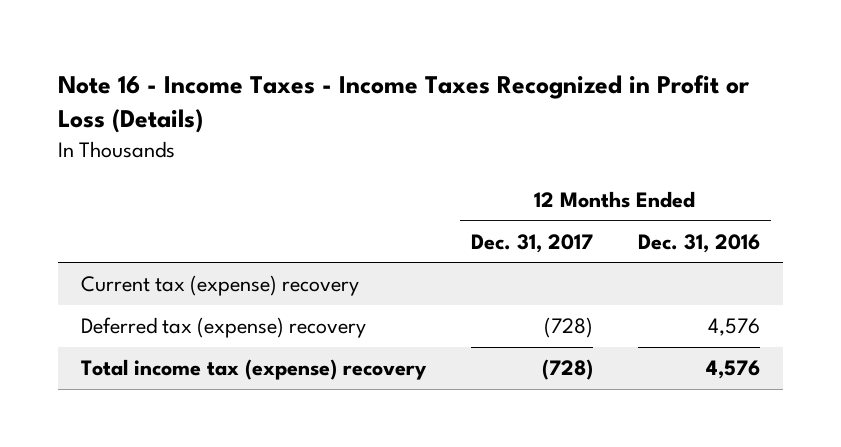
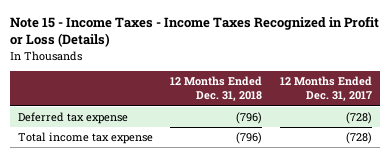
[58,74,751,134] Note 16 - Income Taxes - Income Taxes Recognized in Profit or Loss (Details) -> [9,16,379,48] Note 15 - Income Taxes - Income Taxes Recognized in Profit or Loss (Details)
[638,233,761,253] Dec. 31, 2016 -> none
none -> [170,75,263,102] 12 Months Ended Dec. 31, 2018
[80,275,359,297] Current tax (expense) recovery -> none
[80,317,366,339] Deferred tax (expense) recovery -> [18,112,129,125] Deferred tax expense
[80,359,427,381] Total income tax (expense) recovery -> [18,132,154,145] Total income tax expense

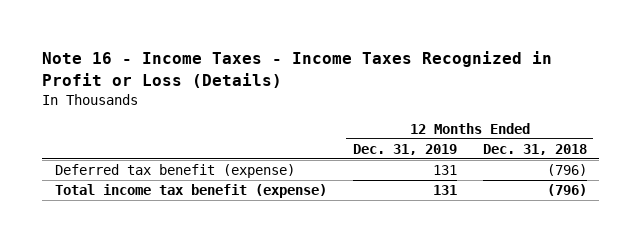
[9,16,379,48] Note 15 - Income Taxes - Income Taxes Recognized in Profit or Loss (Details) -> [42,50,553,88] Note 16 - Income Taxes - Income Taxes Recognized in Profit or Loss (Details)
[279,75,372,102] 12 Months Ended Dec. 31, 2017 -> none
none -> [352,143,457,155] Dec. 31, 2019
[18,112,129,125] Deferred tax expense -> [54,164,295,179] Deferred tax benefit (expense)
[18,132,154,145] Total income tax expense -> [54,184,327,199] Total income tax benefit (expense)

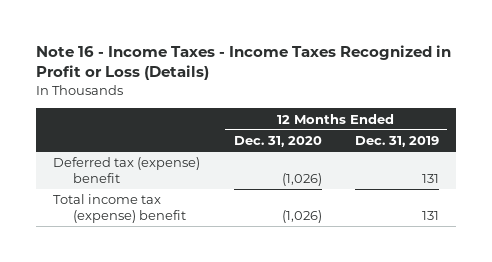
[482,143,587,155] Dec. 31, 2018 -> none
none -> [233,136,322,148] Dec. 31, 2020
[54,164,295,179] Deferred tax benefit (expense) -> [53,157,201,183] Deferred tax (expense) benefit
[54,184,327,199] Total income tax benefit (expense) -> [53,194,187,223] Total income tax (expense) benefit

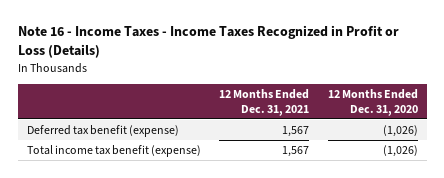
[354,136,439,148] Dec. 31, 2019 -> none
none -> [219,88,310,116] 12 Months Ended Dec. 31, 2021
[53,157,201,183] Deferred tax (expense) benefit -> [26,124,179,137] Deferred tax benefit (expense)
[53,194,187,223] Total income tax (expense) benefit -> [26,144,201,157] Total income tax benefit (expense)

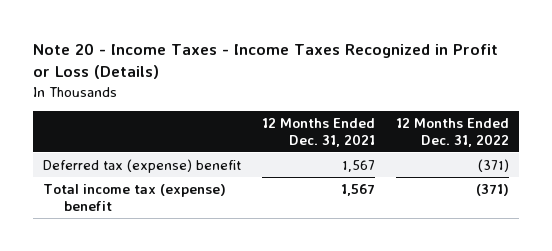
[17,25,399,59] Note 16 - Income Taxes - Income Taxes Recognized in Profit or Loss (Details) -> [32,43,498,80] Note 20 - Income Taxes - Income Taxes Recognized in Profit or Loss (Details)
[327,88,418,116] 12 Months Ended Dec. 31, 2020 -> none
none -> [396,117,510,147] 12 Months Ended Dec. 31, 2022
[26,124,179,137] Deferred tax benefit (expense) -> [43,158,242,173] Deferred tax (expense) benefit
[26,144,201,157] Total income tax benefit (expense) -> [43,183,227,211] Total income tax (expense) benefit

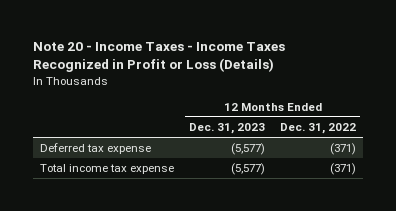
[262,117,376,147] 12 Months Ended Dec. 31, 2021 -> none
none -> [189,123,266,135] Dec. 31, 2023
[43,158,242,173] Deferred tax (expense) benefit -> [40,143,152,155] Deferred tax expense
[43,183,227,211] Total income tax (expense) benefit -> [40,164,175,175] Total income tax expense

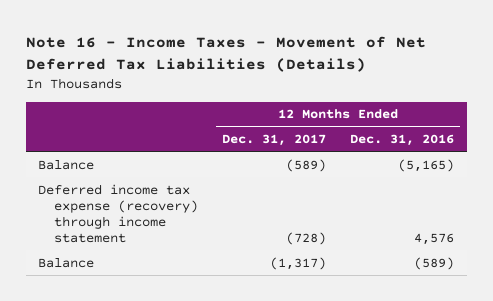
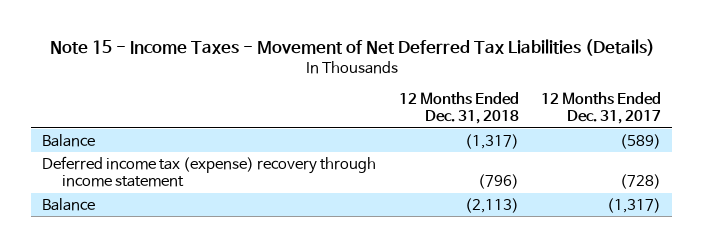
[25,36,426,72] Note 16 - Income Taxes - Movement of Net Deferred Tax Liabilities (Details) -> [49,39,655,57] Note 15 - Income Taxes - Movement of Net Deferred Tax Liabilities (Details)
[350,133,455,146] Dec. 31, 2016 -> none
none -> [398,91,519,125] 12 Months Ended Dec. 31, 2018
[38,183,198,244] Deferred income tax expense (recovery) through income statement -> [42,155,377,188] Deferred income tax (expense) recovery through income statement

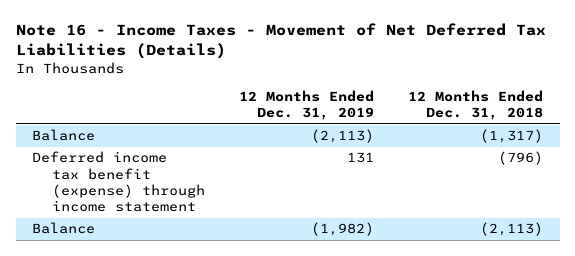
[49,39,655,57] Note 15 - Income Taxes - Movement of Net Deferred Tax Liabilities (Details) -> [15,23,546,60] Note 16 - Income Taxes - Movement of Net Deferred Tax Liabilities (Details)
[540,91,661,125] 12 Months Ended Dec. 31, 2017 -> none
none -> [239,89,375,121] 12 Months Ended Dec. 31, 2019
[42,155,377,188] Deferred income tax (expense) recovery through income statement -> [32,151,206,213] Deferred income tax benefit (expense) through income statement

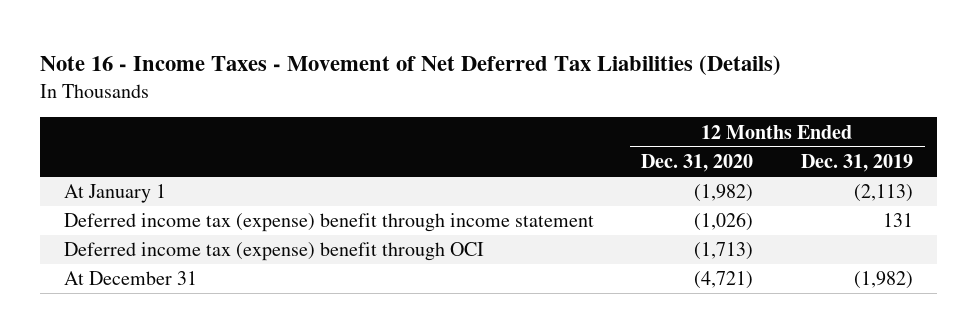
[408,89,544,121] 12 Months Ended Dec. 31, 2018 -> none
none -> [641,154,754,173] Dec. 31, 2020
[32,129,96,142] Balance -> [63,184,166,204] At January 1
[32,151,206,213] Deferred income tax benefit (expense) through income statement -> [63,213,594,233] Deferred income tax (expense) benefit through income statement
none -> [63,242,484,262] Deferred income tax (expense) benefit through OCI
[32,222,96,235] Balance -> [63,271,197,286] At December 31

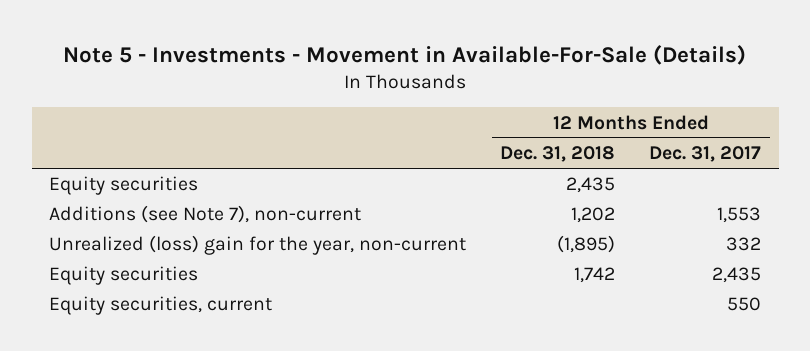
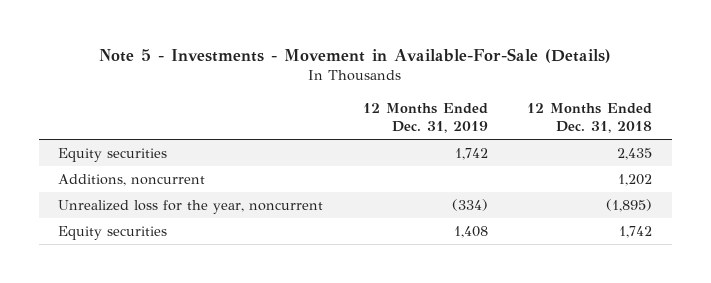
[649,146,762,163] Dec. 31, 2017 -> none
none -> [362,102,488,134] 12 Months Ended Dec. 31, 2019
[48,205,361,224] Additions (see Note 7), non-current -> [58,173,206,186] Additions, noncurrent
[48,235,466,256] Unrealized (loss) gain for the year, non-current -> [58,199,324,214] Unrealized loss for the year, noncurrent
[48,296,272,316] Equity securities, current -> none

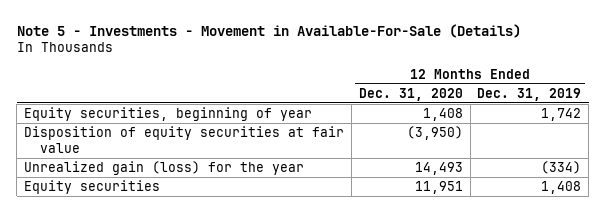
[527,102,653,134] 12 Months Ended Dec. 31, 2018 -> none
none -> [358,87,463,101] Dec. 31, 2020
[58,173,206,186] Additions, noncurrent -> none
[58,147,168,162] Equity securities -> [24,106,313,121] Equity securities, beginning of year
none -> [24,125,345,153] Disposition of equity securities at fair value
[58,199,324,214] Unrealized loss for the year, noncurrent -> [24,160,305,175] Unrealized gain (loss) for the year

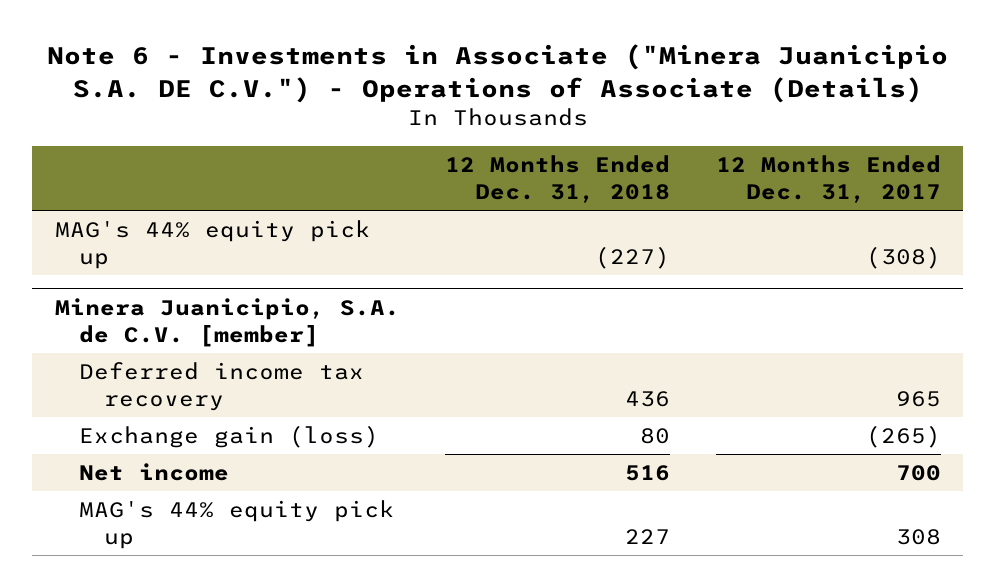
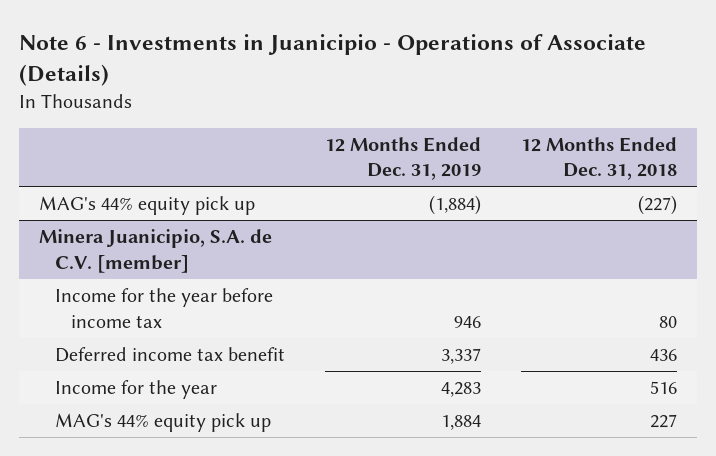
[46,44,948,103] Note 6 - Investments in Associate ("Minera Juanicipio S.A. DE C.V.") - Operations of Associate (Details) -> [19,34,647,87] Note 6 - Investments in Juanicipio - Operations of Associate (Details)
[715,154,941,203] 12 Months Ended Dec. 31, 2017 -> none
none -> [325,136,482,181] 12 Months Ended Dec. 31, 2019
[79,425,380,449] Exchange gain (loss) -> none
none -> [55,288,274,328] Income for the year before income tax
[79,362,365,412] Deferred income tax recovery -> [55,347,286,363] Deferred income tax benefit
[79,463,230,482] Net income -> [55,380,218,400] Income for the year

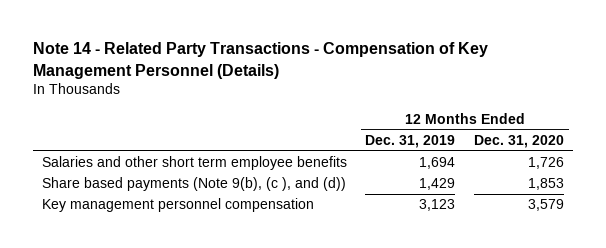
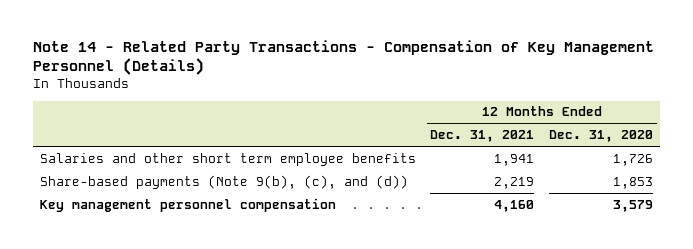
[365,134,456,148] Dec. 31, 2019 -> none
none -> [430,130,535,143] Dec. 31, 2021
[41,177,346,192] Share based payments (Note 9(b), (c ), and (d)) -> [40,174,409,189] Share-based payments (Note 9(b), (c), and (d))

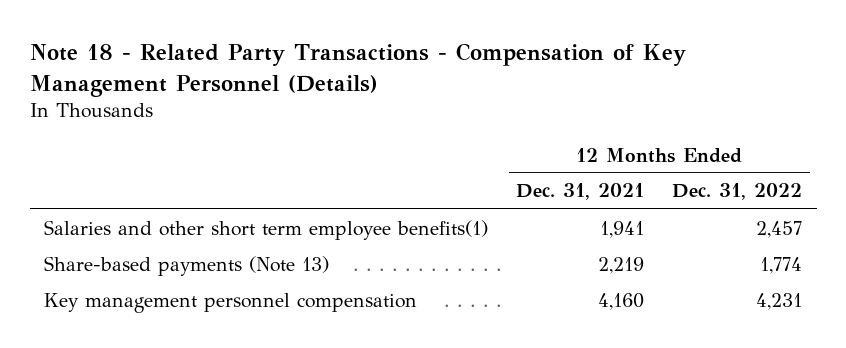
[32,40,654,76] Note 14 - Related Party Transactions - Compensation of Key Management Personnel (Details) -> [29,43,686,97] Note 18 - Related Party Transactions - Compensation of Key Management Personnel (Details)
[548,130,653,143] Dec. 31, 2020 -> none
none -> [672,183,803,201] Dec. 31, 2022
[40,152,417,166] Salaries and other short term employee benefits -> [43,219,488,240] Salaries and other short term employee benefits(1)
[40,174,409,189] Share-based payments (Note 9(b), (c), and (d)) -> [43,255,329,276] Share-based payments (Note 13)

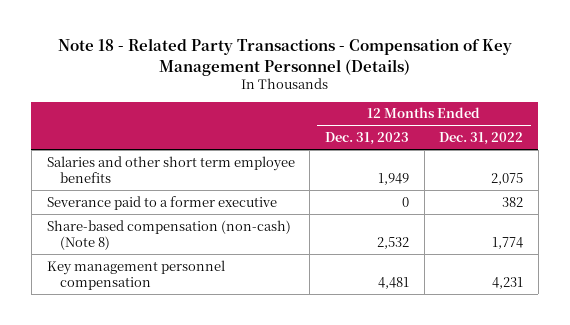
[516,183,645,201] Dec. 31, 2021 -> none
none -> [324,131,409,145] Dec. 31, 2023
[43,219,488,240] Salaries and other short term employee benefits(1) -> [46,155,295,184] Salaries and other short term employee benefits
[756,220,803,238] 2,457 -> [491,173,524,186] 2,075
none -> [46,195,277,210] Severance paid to a former executive
[43,255,329,276] Share-based payments (Note 13) -> [46,219,291,251] Share-based compensation (non-cash) (Note 8)

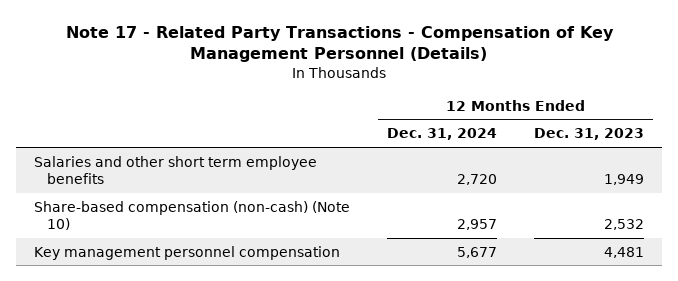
[57,38,512,76] Note 18 - Related Party Transactions - Compensation of Key Management Personnel (Details) -> [66,25,615,63] Note 17 - Related Party Transactions - Compensation of Key Management Personnel (Details)
[439,131,524,145] Dec. 31, 2022 -> none
none -> [387,128,498,141] Dec. 31, 2024
[46,195,277,210] Severance paid to a former executive -> none
[46,219,291,251] Share-based compensation (non-cash) (Note 8) -> [34,200,351,231] Share-based compensation (non-cash) (Note 10)

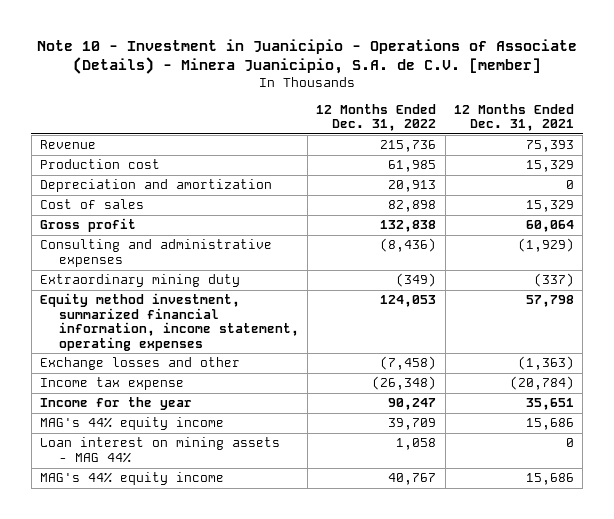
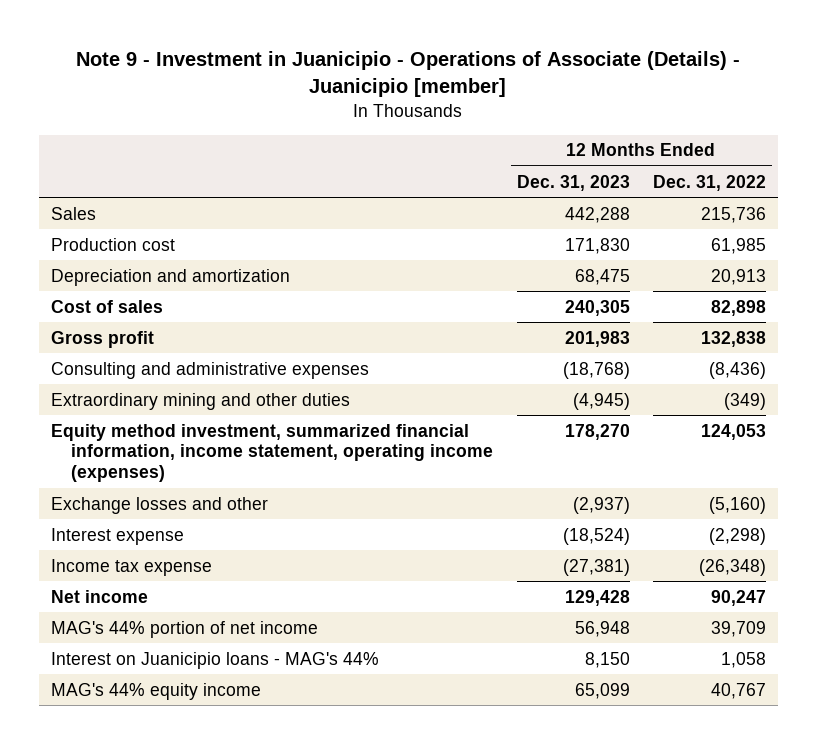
[37,38,578,75] Note 10 - Investment in Juanicipio - Operations of Associate (Details) - Minera Juanicipio, S.A. de C.V. [member] -> [76,51,741,98] Note 9 - Investment in Juanicipio - Operations of Associate (Details) - Juanicipio [member]
[454,103,575,132] 12 Months Ended Dec. 31, 2021 -> none
none -> [516,174,630,191] Dec. 31, 2023
[40,140,97,150] Revenue -> [50,206,96,220] Sales
[40,274,241,288] Extraordinary mining duty -> [50,392,350,410] Extraordinary mining and other duties
[40,293,299,351] Equity method investment, summarized financial information, income statement, operating expenses -> [50,423,494,482] Equity method investment, summarized financial information, income statement, operating income (expenses)
[380,356,437,371] (7,458) -> [709,496,767,514] (5,160)
none -> [50,527,184,545] Interest expense
[40,397,193,411] Income for the year -> [50,589,148,603] Net income
[40,417,225,431] MAG's 44% equity income -> [50,620,318,638] MAG's 44% portion of net income
[40,437,281,463] Loan interest on mining assets - MAG 44% -> [50,651,379,669] Interest on Juanicipio loans - MAG's 44%

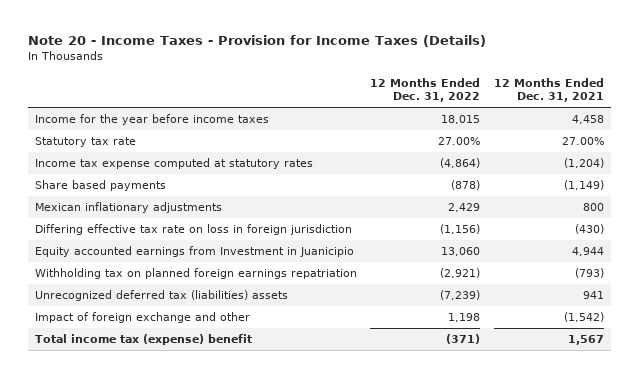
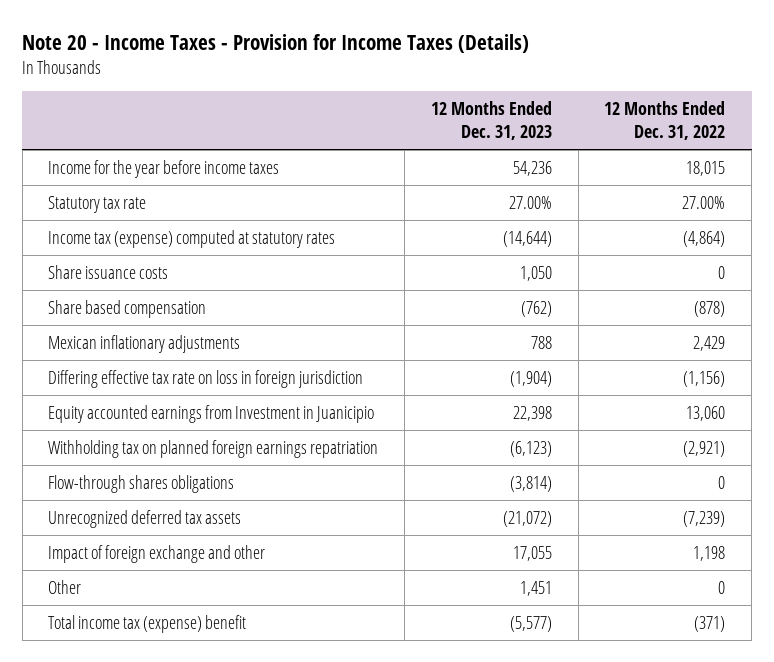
[493,77,604,103] 12 Months Ended Dec. 31, 2021 -> none
none -> [430,101,552,140] 12 Months Ended Dec. 31, 2023
[34,157,313,169] Income tax expense computed at statutory rates -> [48,229,336,248] Income tax (expense) computed at statutory rates
none -> [48,264,169,279] Share issuance costs
[34,179,166,191] Share based payments -> [48,299,207,318] Share based compensation
none -> [48,474,235,493] Flow-through shares obligations
[34,289,288,301] Unrecognized deferred tax (liabilities) assets -> [48,509,242,528] Unrecognized deferred tax assets
none -> [48,579,82,594] Other

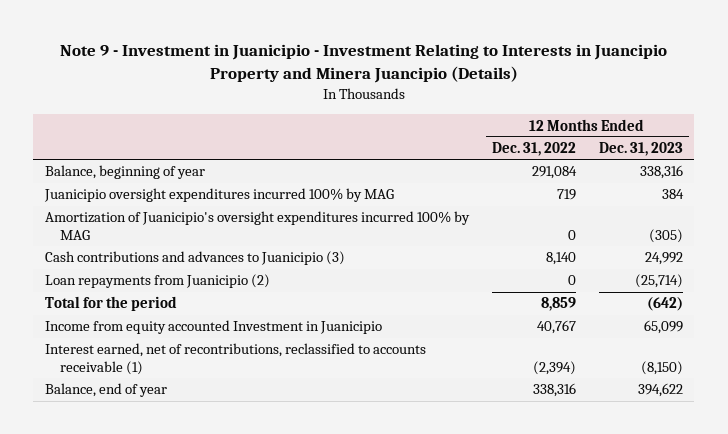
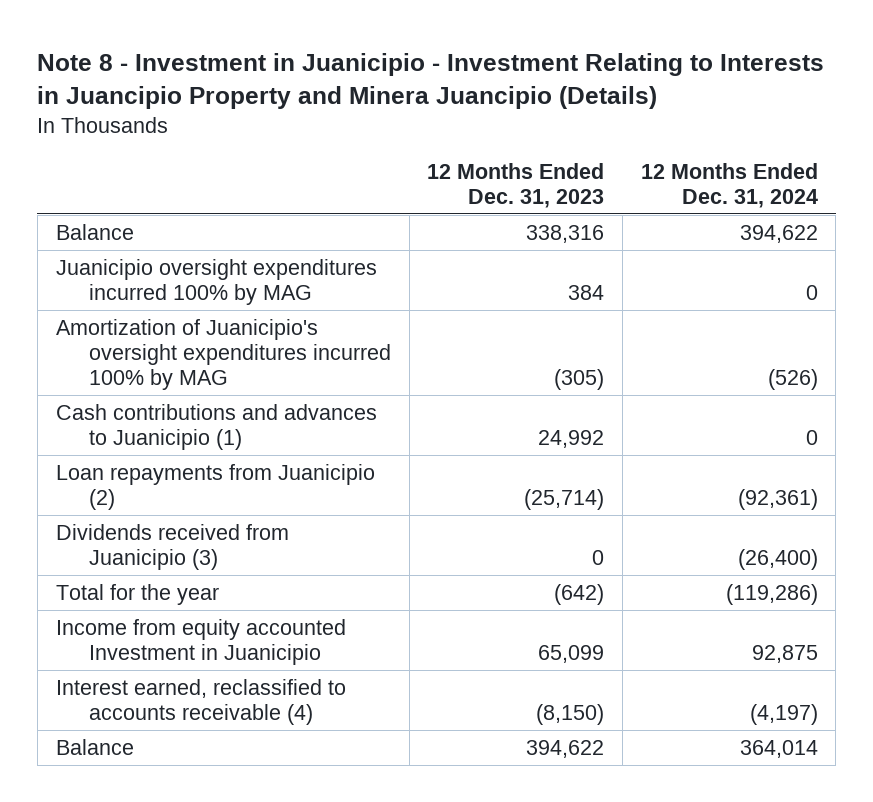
[59,44,667,84] Note 9 - Investment in Juanicipio - Investment Relating to Interests in Juancipio Property and Minera Juancipio (Details) -> [37,52,825,109] Note 8 - Investment in Juanicipio - Investment Relating to Interests in Juancipio Property and Minera Juancipio (Details)
[491,142,576,157] Dec. 31, 2022 -> none
none -> [640,162,818,208] 12 Months Ended Dec. 31, 2024
[44,165,205,180] Balance, beginning of year -> [55,223,134,240] Balance
[44,251,345,266] Cash contributions and advances to Juanicipio (3) -> [55,403,377,450] Cash contributions and advances to Juanicipio (1)
none -> [55,523,289,570] Dividends received from Juanicipio (3)
[44,296,177,312] Total for the period -> [55,583,219,605] Total for the year
[44,343,426,376] Interest earned, net of recontributions, reclassified to accounts receivable (1) -> [55,678,346,725] Interest earned, reclassified to accounts receivable (4)
[44,383,167,398] Balance, end of year -> [55,738,134,755] Balance

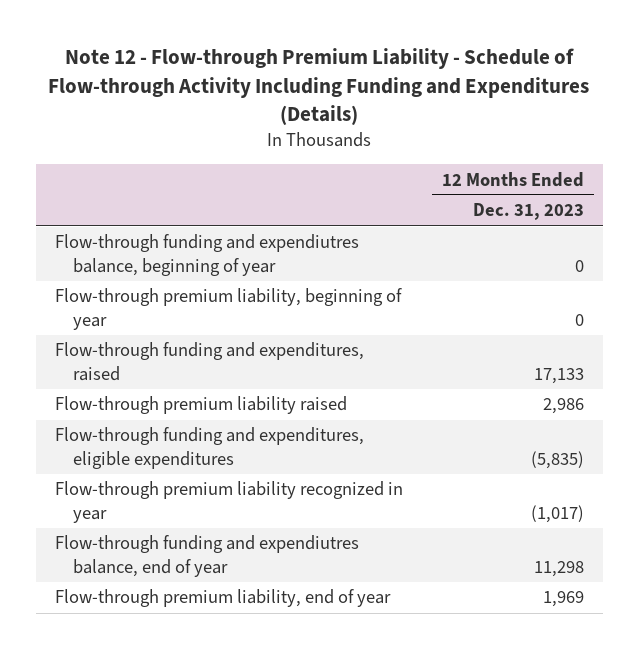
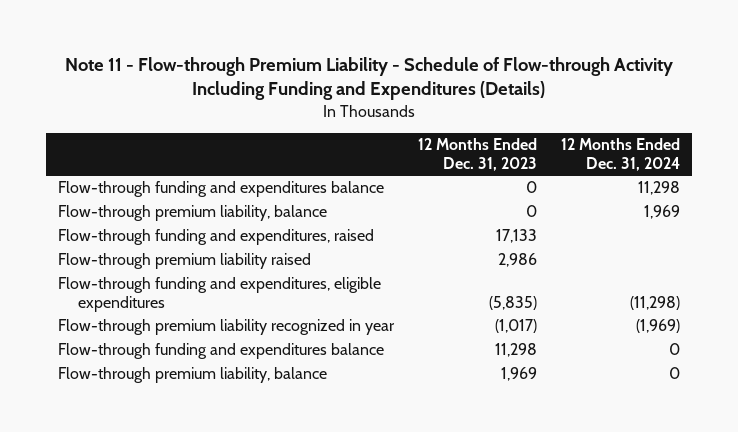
[48,48,590,126] Note 12 - Flow-through Premium Liability - Schedule of Flow-through Activity Including Funding and Expenditures (Details) -> [64,56,673,101] Note 11 - Flow-through Premium Liability - Schedule of Flow-through Activity Including Funding and Expenditures (Details)
none -> [560,138,680,172] 12 Months Ended Dec. 31, 2024
[55,234,360,276] Flow-through funding and expendiutres balance, beginning of year -> [57,181,384,198] Flow-through funding and expenditures balance
[55,288,403,330] Flow-through premium liability, beginning of year -> [57,205,327,222] Flow-through premium liability, balance
[55,535,360,577] Flow-through funding and expendiutres balance, end of year -> [57,343,384,360] Flow-through funding and expenditures balance
[55,589,392,608] Flow-through premium liability, end of year -> [57,367,327,384] Flow-through premium liability, balance

